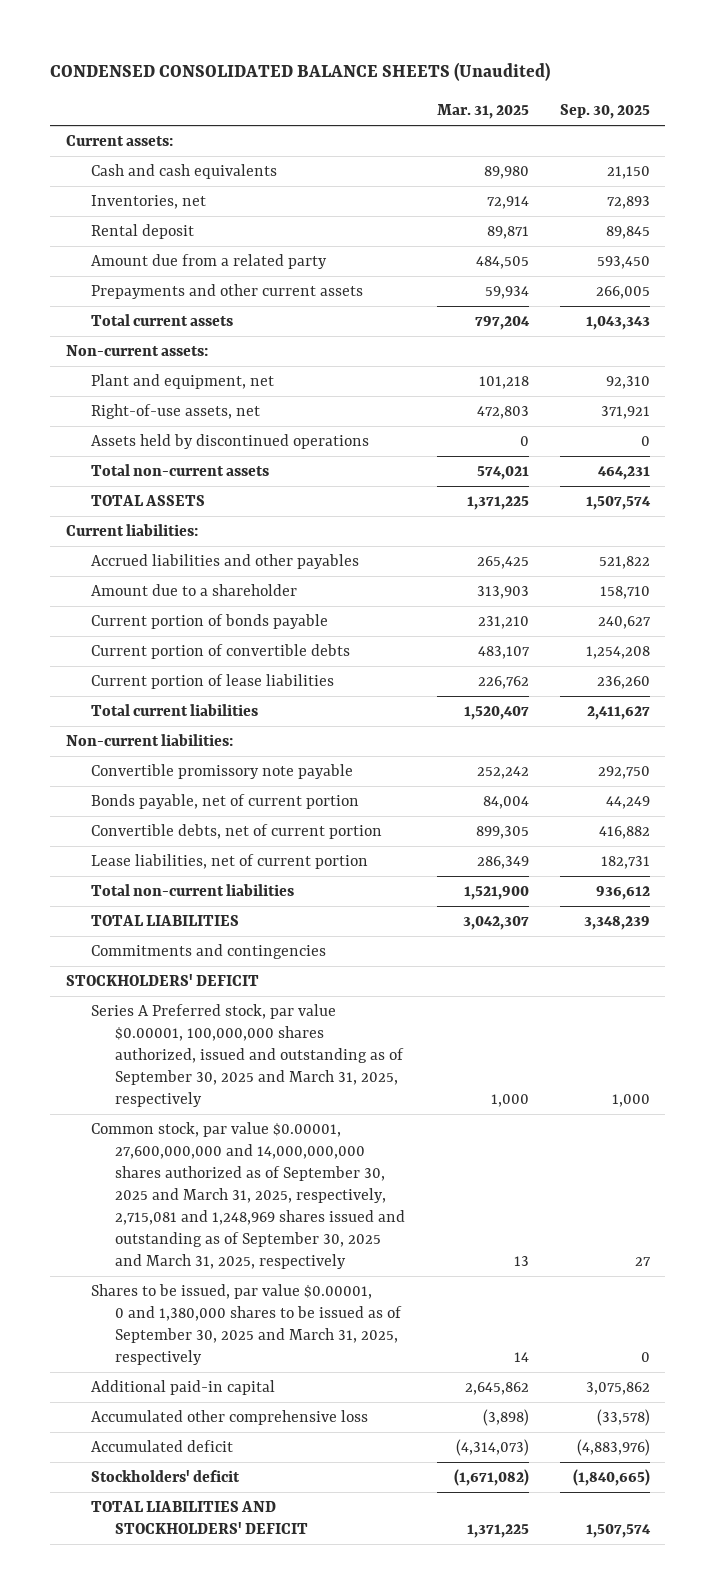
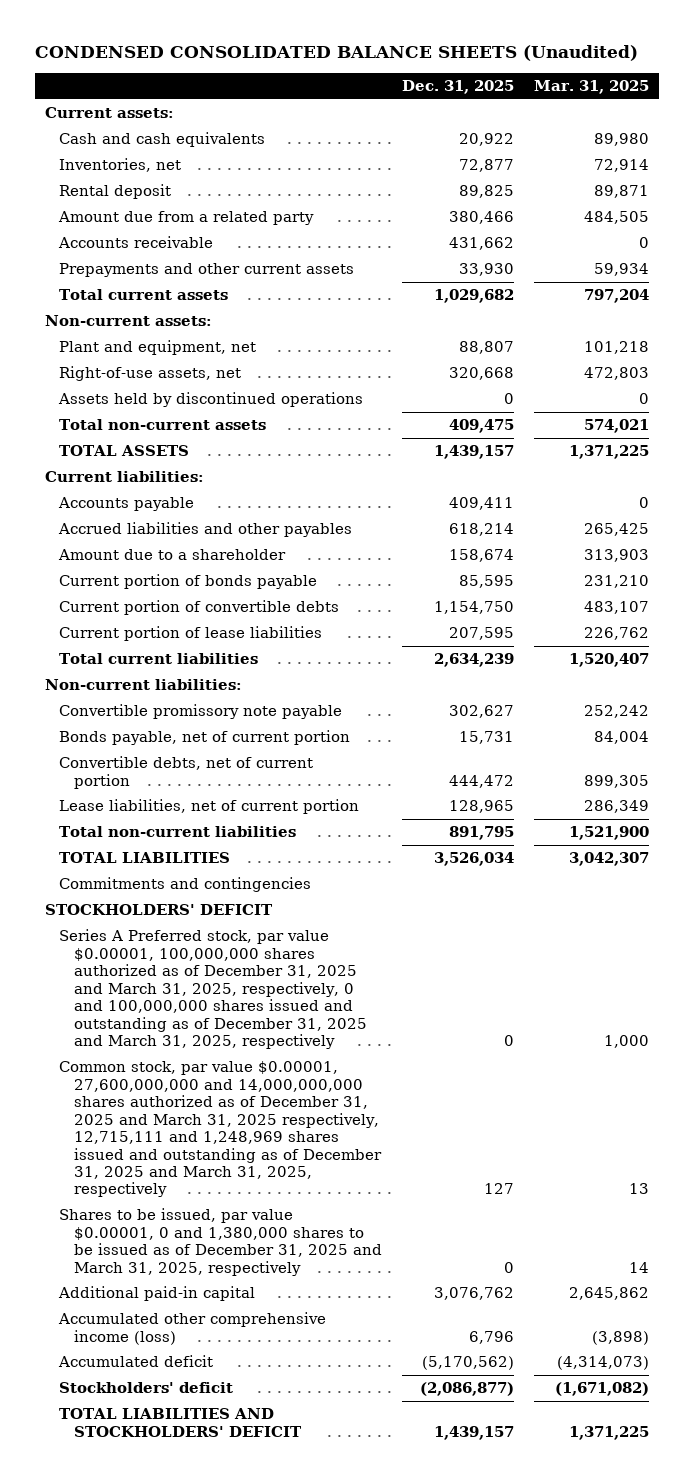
[559,104,650,120] Sep. 30, 2025 -> none
none -> [401,79,514,94] Dec. 31, 2025
none -> [58,236,214,249] Accounts receivable
none -> [58,497,195,512] Accounts payable
[90,1004,405,1108] Series A Preferred stock, par value $0.00001, 100,000,000 shares authorized, issued and outstanding as of September 30, 2025 and March 31, 2025, respectively -> [59,929,367,1050] Series A Preferred stock, par value $0.00001, 100,000,000 shares authorized as of December 31, 2025 and March 31, 2025, respectively, 0 and 100,000,000 shares issued and outstanding as of December 31, 2025 and March 31, 2025, respectively
[90,1122,406,1270] Common stock, par value $0.00001, 27,600,000,000 and 14,000,000,000 shares authorized as of September 30, 2025 and March 31, 2025, respectively, 2,715,081 and 1,248,969 shares issued and outstanding as of September 30, 2025 and March 31, 2025, respectively -> [59,1061,382,1198] Common stock, par value $0.00001, 27,600,000,000 and 14,000,000,000 shares authorized as of December 31, 2025 and March 31, 2025 respectively, 12,715,111 and 1,248,969 shares issued and outstanding as of December 31, 2025 and March 31, 2025, respectively
[90,1284,403,1366] Shares to be issued, par value $0.00001, 0 and 1,380,000 shares to be issued as of September 30, 2025 and March 31, 2025, respectively -> [59,1208,382,1276] Shares to be issued, par value $0.00001, 0 and 1,380,000 shares to be issued as of December 31, 2025 and March 31, 2025, respectively
[90,1410,368,1426] Accumulated other comprehensive loss -> [58,1312,327,1345] Accumulated other comprehensive income (loss)

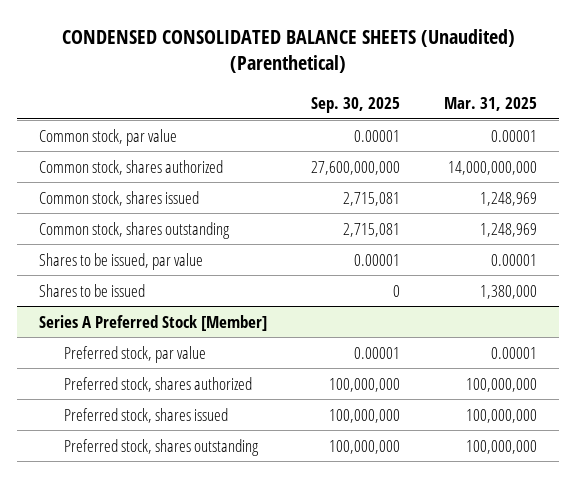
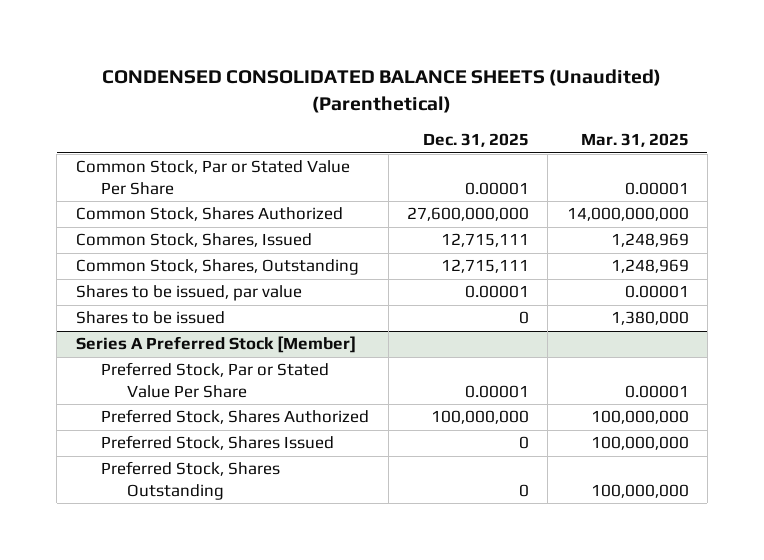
[311,97,401,114] Sep. 30, 2025 -> none
none -> [423,133,530,148] Dec. 31, 2025
[39,128,178,146] Common stock, par value -> [75,160,350,195] Common Stock, Par or Stated Value Per Share
[39,159,224,175] Common stock, shares authorized -> [75,207,343,222] Common Stock, Shares Authorized
[39,190,200,206] Common stock, shares issued -> [75,233,312,248] Common Stock, Shares, Issued
[39,221,231,239] Common stock, shares outstanding -> [75,259,359,276] Common Stock, Shares, Outstanding
[63,345,206,363] Preferred stock, par value -> [101,362,330,398] Preferred Stock, Par or Stated Value Per Share
[63,376,252,392] Preferred stock, shares authorized -> [101,409,370,425] Preferred Stock, Shares Authorized
[63,407,228,423] Preferred stock, shares issued -> [101,435,335,451] Preferred Stock, Shares Issued
[63,438,259,456] Preferred stock, shares outstanding -> [101,461,281,500] Preferred Stock, Shares Outstanding

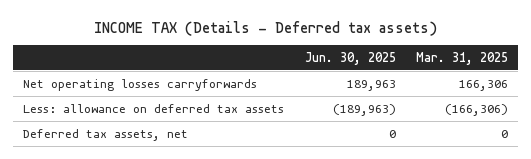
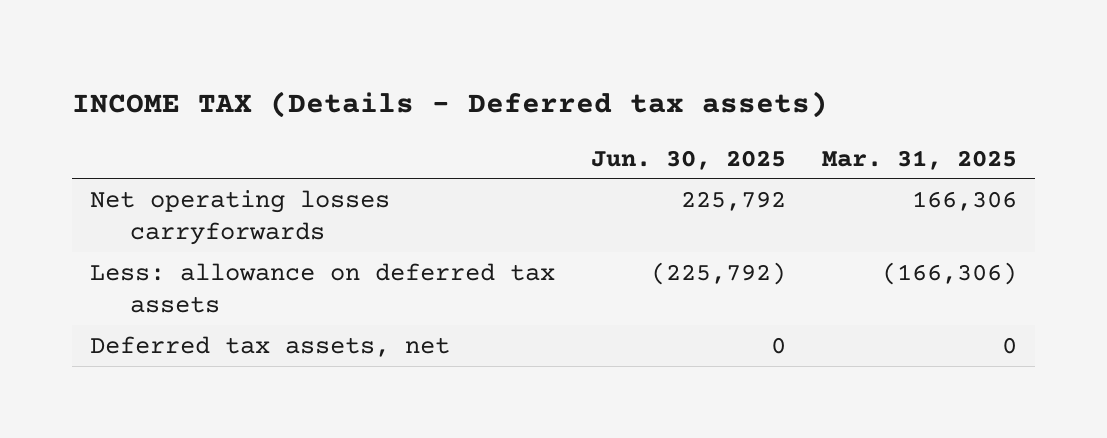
[346,79,396,91] 189,963 -> [681,190,787,211] 225,792
[332,103,396,116] (189,963) -> [651,261,787,285] (225,792)

